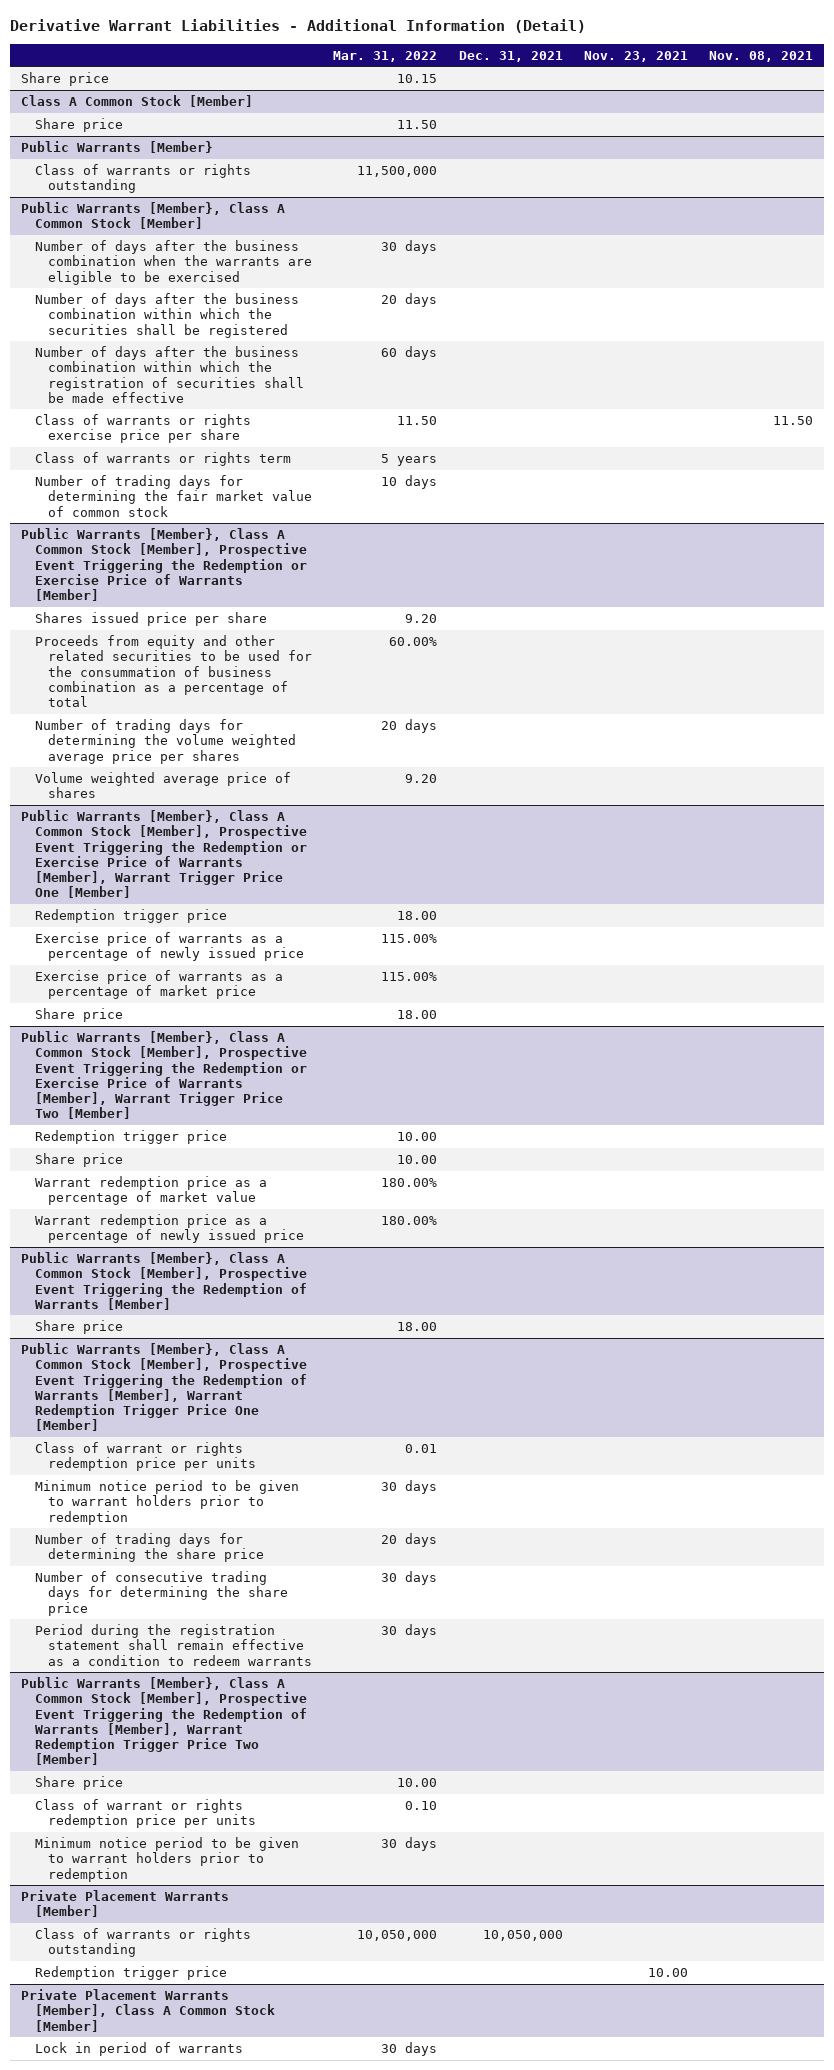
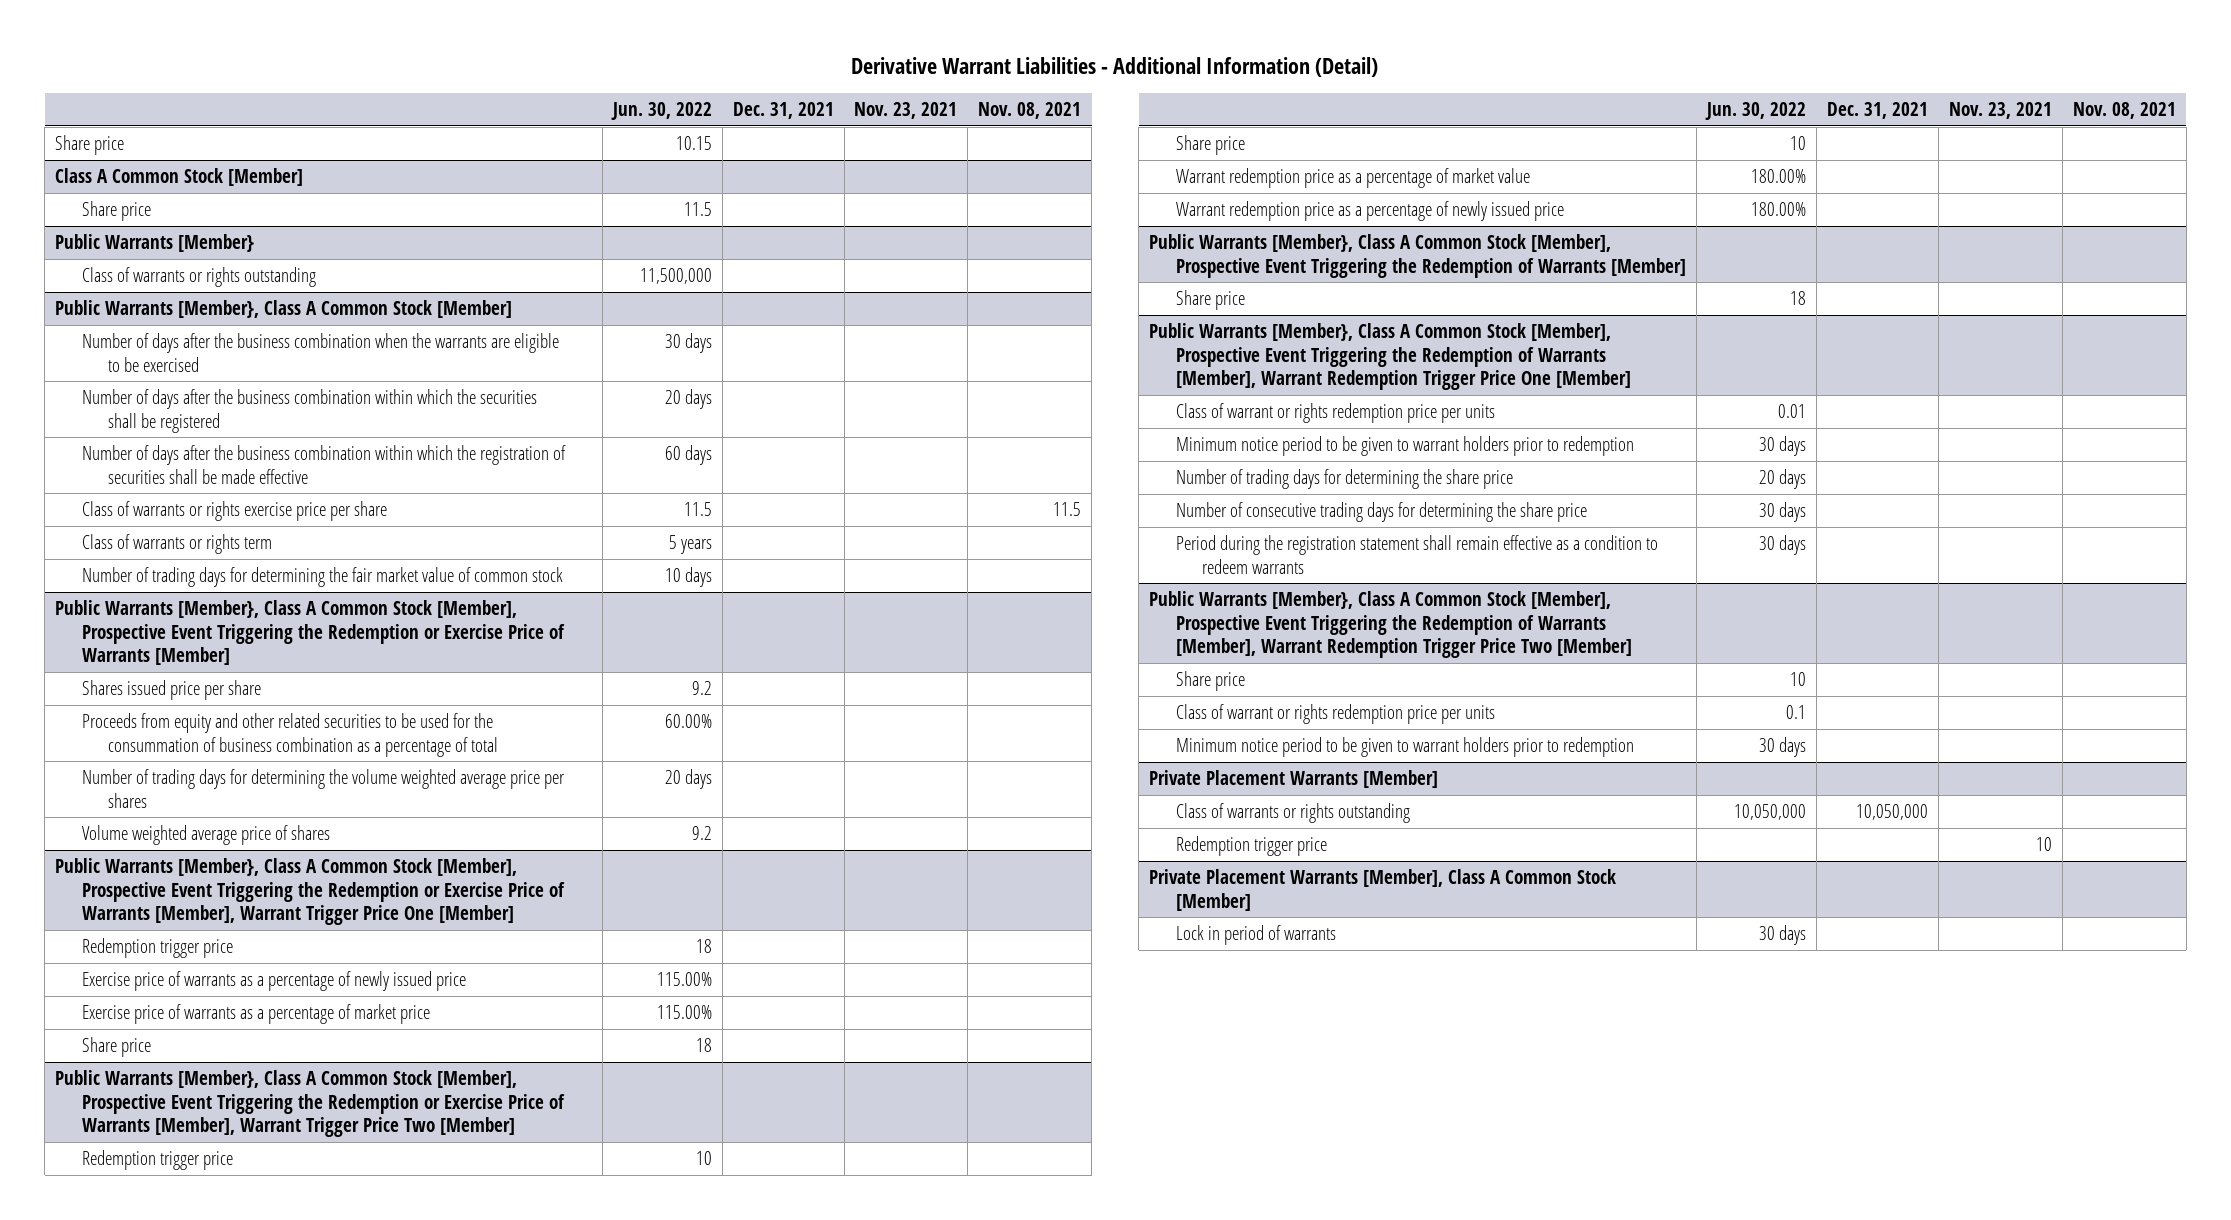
[333,50,438,62] Mar. 31, 2022 -> none
none -> [610,101,712,120] Jun. 30, 2022
[773,416,814,426] 11.50 -> [1053,502,1082,517] 11.5
[647,1968,688,1978] 10.00 -> [2035,837,2052,852] 10

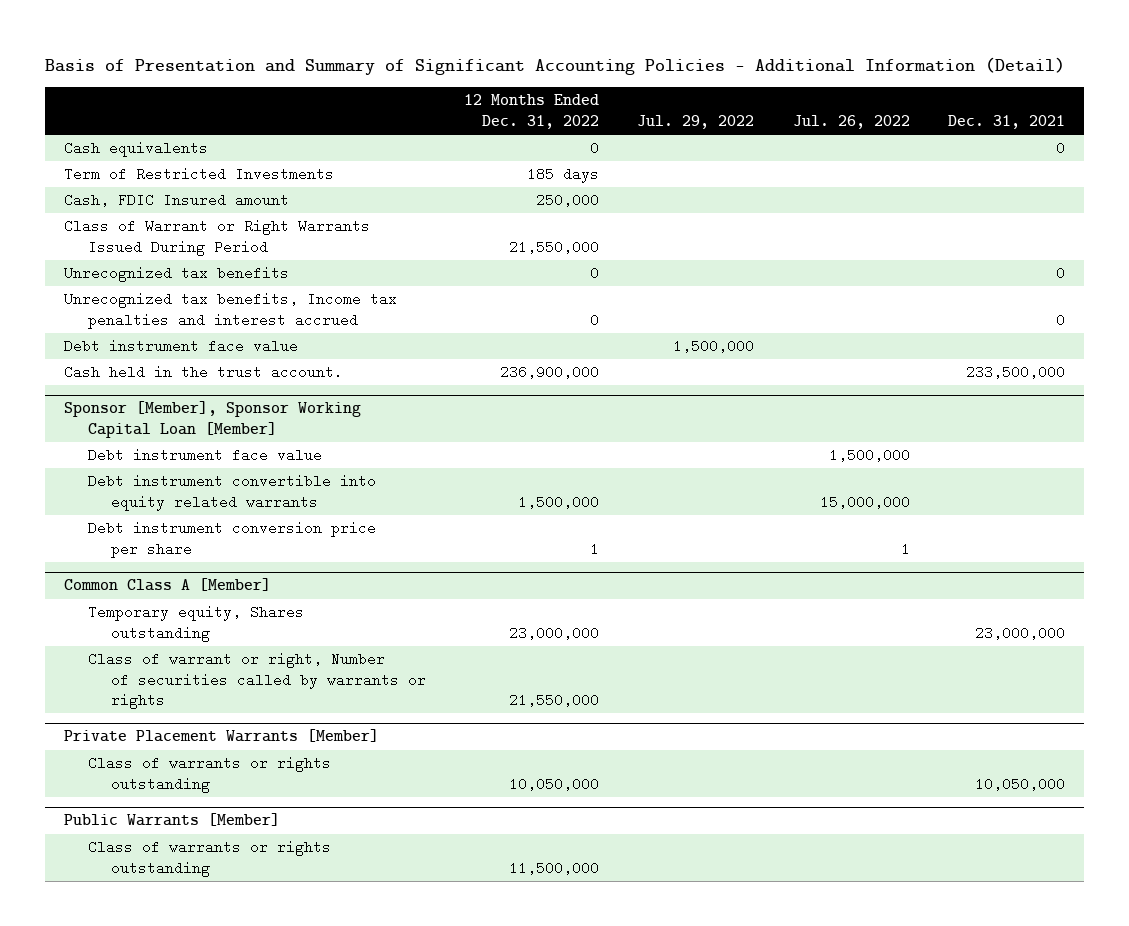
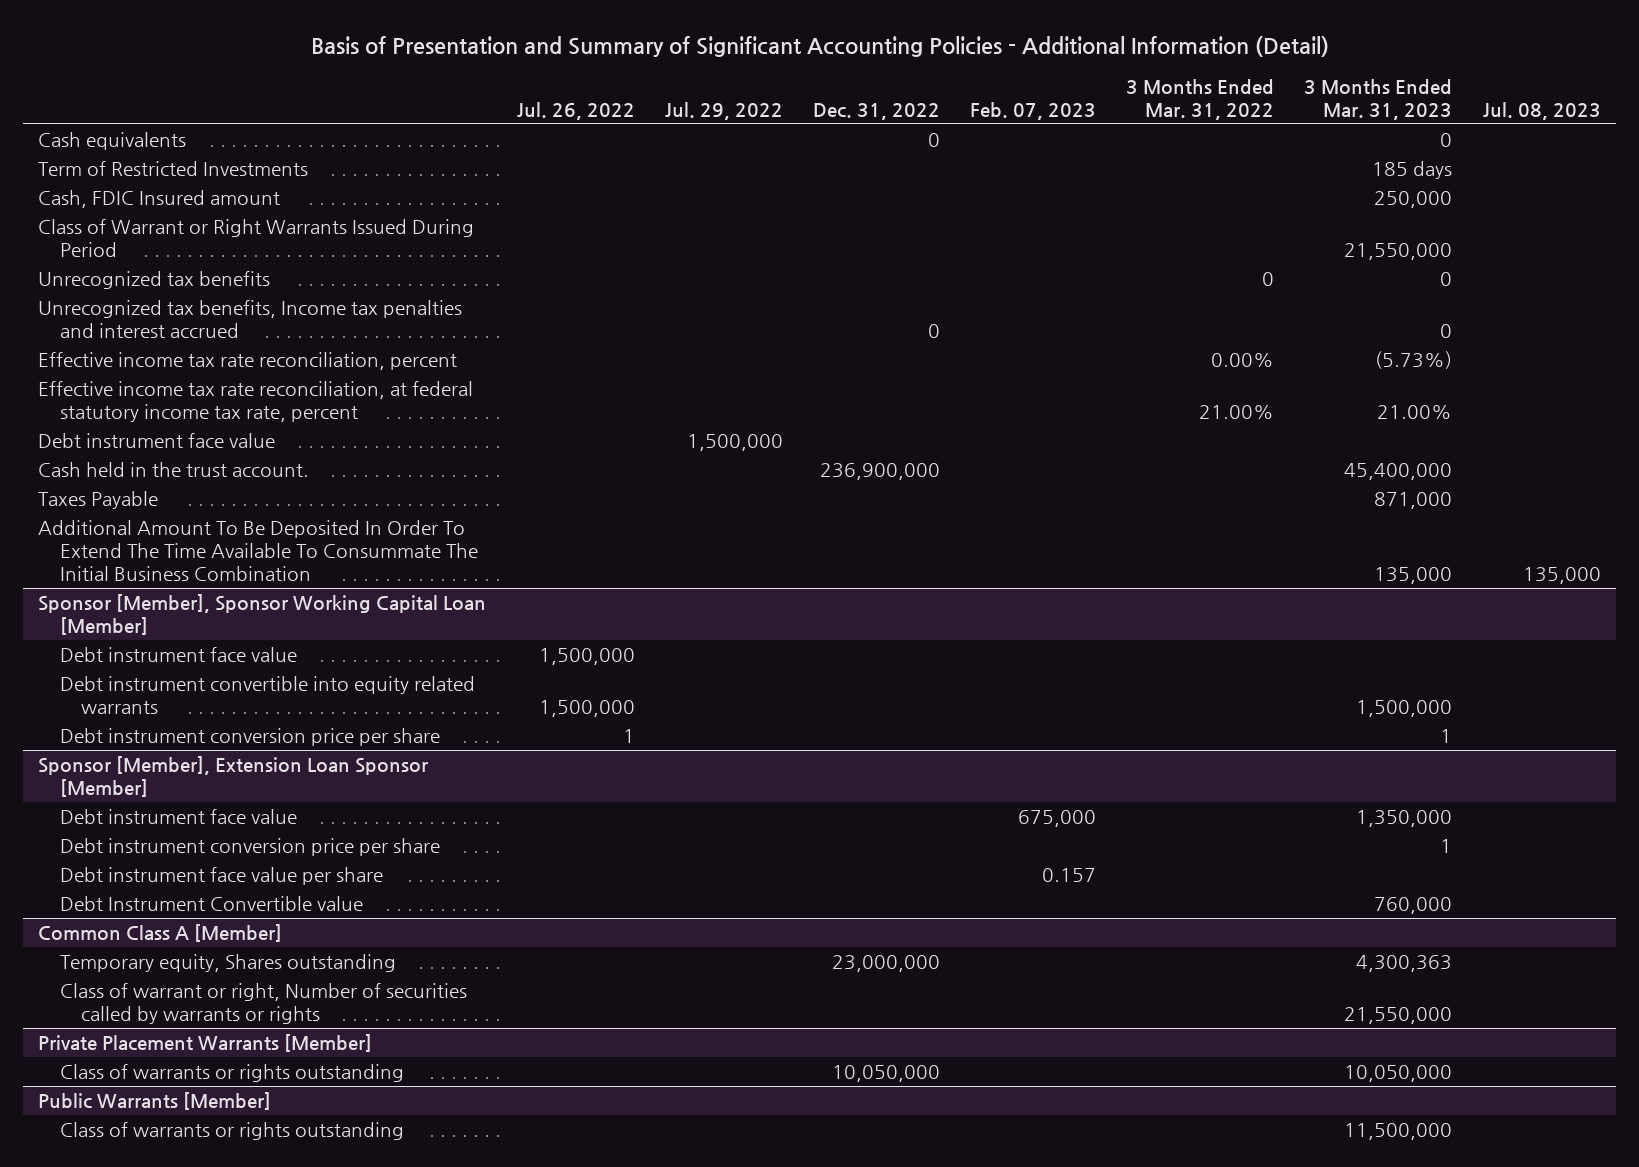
[464,94,600,129] 12 Months Ended Dec. 31, 2022 -> none
[947,114,1065,129] Dec. 31, 2021 -> none
none -> [812,102,940,120] Dec. 31, 2022
none -> [970,101,1097,120] Feb. 07, 2023
none -> [1126,78,1275,120] 3 Months Ended Mar. 31, 2022
none -> [1304,78,1453,120] 3 Months Ended Mar. 31, 2023
none -> [1482,101,1601,120] Jul. 08, 2023
none -> [38,352,458,371] Effective income tax rate reconciliation, percent
none -> [38,381,474,423] Effective income tax rate reconciliation, at federal statutory income tax rate, percent
none -> [38,491,159,510] Taxes Payable
none -> [38,520,478,582] Additional Amount To Be Deposited In Order To Extend The Time Available To Consummate The Initial Business Combination
[819,494,910,509] 15,000,000 -> [538,700,635,718] 1,500,000
none -> [38,756,429,798] Sponsor [Member], Extension Loan Sponsor [Member]
none -> [59,809,297,825] Debt instrument face value
none -> [59,838,440,857] Debt instrument conversion price per share
none -> [59,867,383,886] Debt instrument face value per share
none -> [59,896,363,912] Debt Instrument Convertible value

